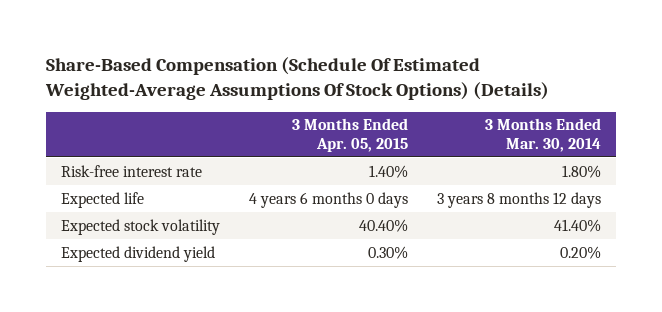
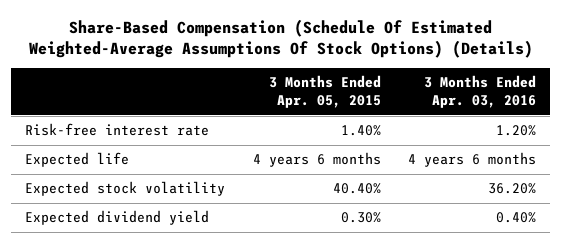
[485,118,602,152] 3 Months Ended Mar. 30, 2014 -> none
none -> [424,75,537,109] 3 Months Ended Apr. 03, 2016
[249,191,409,208] 4 years 6 months 0 days -> [252,152,381,168] 4 years 6 months

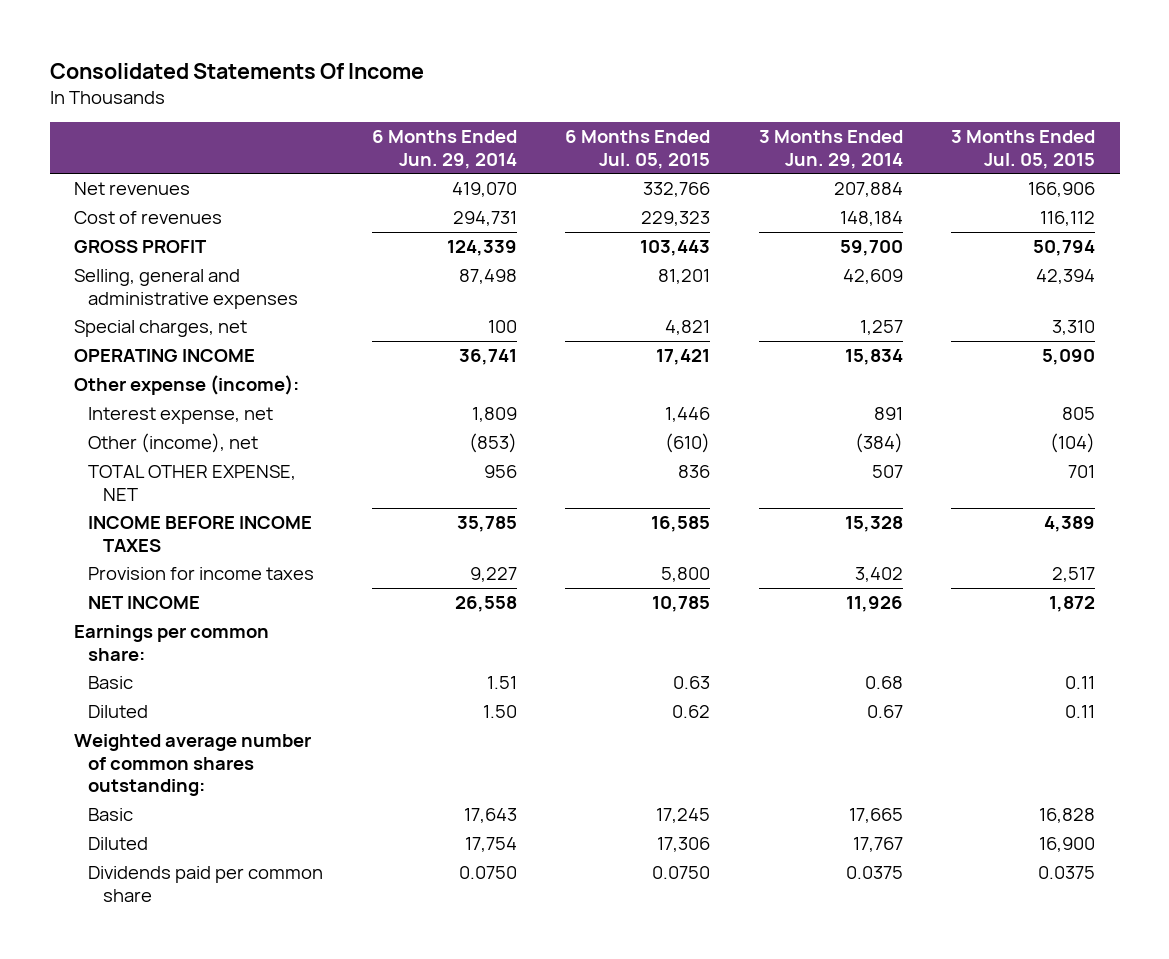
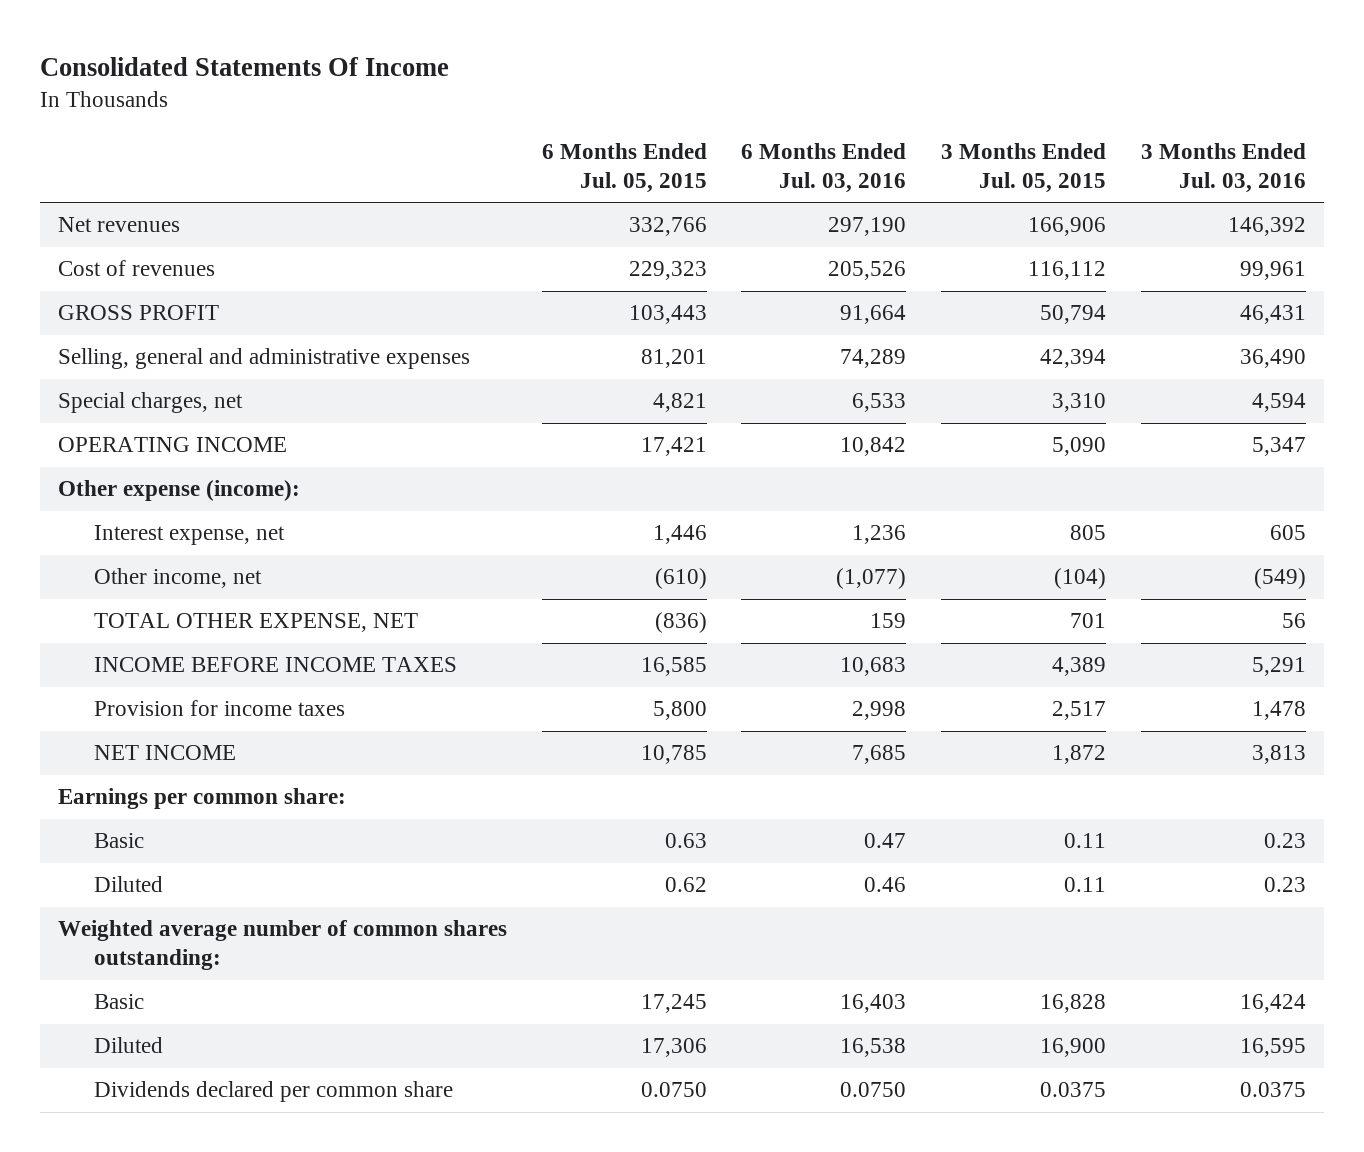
[371,130,517,169] 6 Months Ended Jun. 29, 2014 -> none
[758,130,903,169] 3 Months Ended Jun. 29, 2014 -> none
none -> [741,142,907,193] 6 Months Ended Jul. 03, 2016
none -> [1141,142,1307,193] 3 Months Ended Jul. 03, 2016
[88,433,259,454] Other (income), net -> [93,568,262,589] Other income, net
[678,465,711,479] 836 -> [654,612,707,634] (836)
[88,866,324,902] Dividends paid per common share -> [93,1081,453,1103] Dividends declared per common share

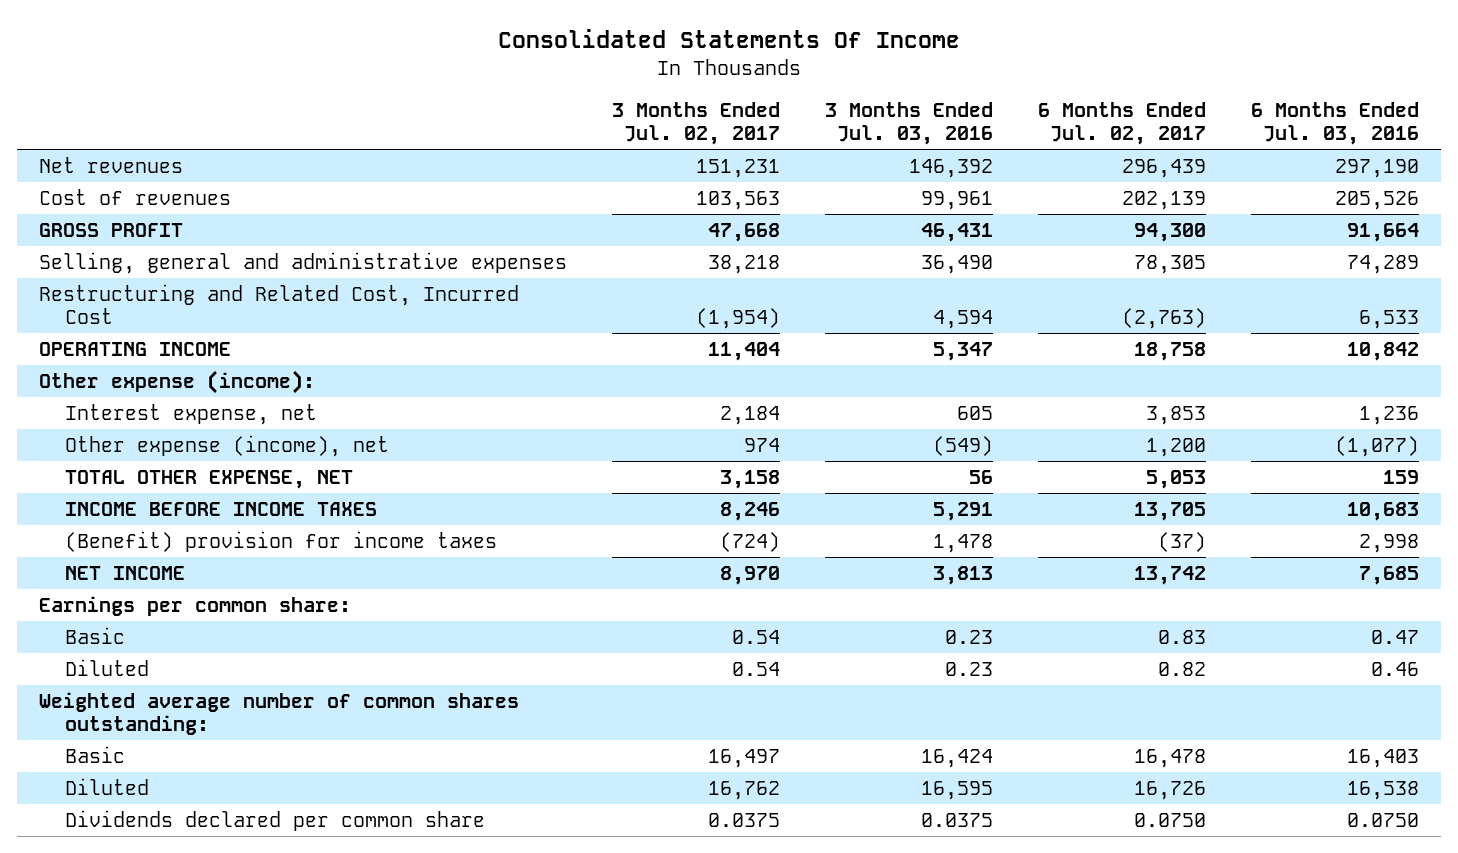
[541,142,707,193] 6 Months Ended Jul. 05, 2015 -> none
[941,142,1107,193] 3 Months Ended Jul. 05, 2015 -> none
none -> [612,102,781,146] 3 Months Ended Jul. 02, 2017
none -> [1037,102,1206,146] 6 Months Ended Jul. 02, 2017
[57,392,243,414] Special charges, net -> [39,283,520,324] Restructuring and Related Cost, Incurred Cost
[93,568,262,589] Other income, net -> [65,434,390,457] Other expense (income), net
[93,700,345,717] Provision for income taxes -> [65,530,498,552] (Benefit) provision for income taxes

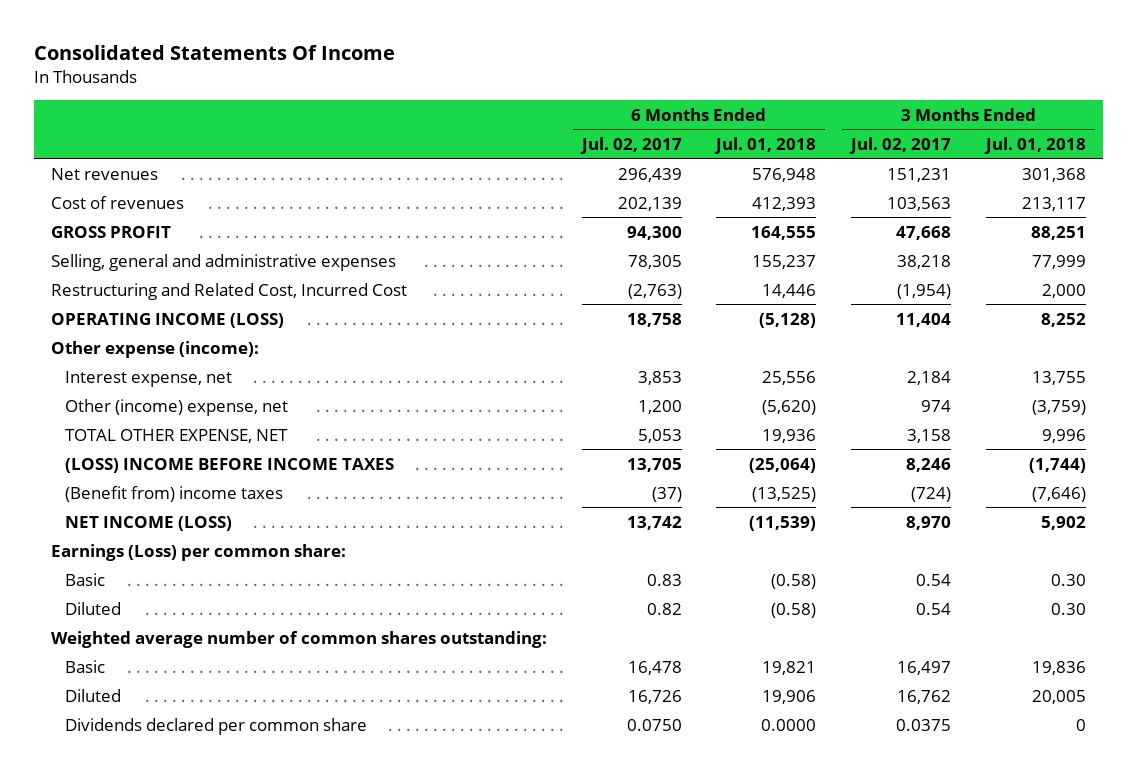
[825,102,994,146] 3 Months Ended Jul. 03, 2016 -> none
[1250,102,1419,146] 6 Months Ended Jul. 03, 2016 -> none
none -> [714,136,817,154] Jul. 01, 2018
none -> [983,136,1086,154] Jul. 01, 2018
[39,341,232,356] OPERATING INCOME -> [51,312,285,328] OPERATING INCOME (LOSS)
[65,434,390,457] Other expense (income), net -> [64,398,288,416] Other (income) expense, net
[65,501,378,516] INCOME BEFORE INCOME TAXES -> [64,457,394,473] (LOSS) INCOME BEFORE INCOME TAXES
[65,530,498,552] (Benefit) provision for income taxes -> [64,485,283,502] (Benefit from) income taxes
[65,565,186,580] NET INCOME -> [64,515,232,531] NET INCOME (LOSS)
[39,595,352,616] Earnings per common share: -> [51,543,347,561] Earnings (Loss) per common share:

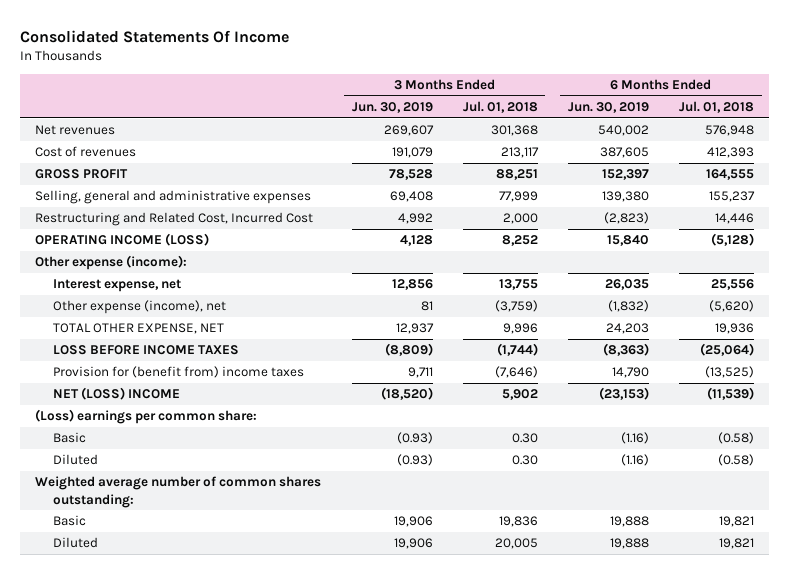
[579,136,682,154] Jul. 02, 2017 -> none
[849,136,952,154] Jul. 02, 2017 -> none
none -> [351,101,433,113] Jun. 30, 2019
none -> [567,101,649,113] Jun. 30, 2019
[64,398,288,416] Other (income) expense, net -> [52,300,226,315] Other expense (income), net
[64,457,394,473] (LOSS) INCOME BEFORE INCOME TAXES -> [52,345,239,356] LOSS BEFORE INCOME TAXES
[64,485,283,502] (Benefit from) income taxes -> [52,366,304,379] Provision for (benefit from) income taxes
[64,515,232,531] NET INCOME (LOSS) -> [52,387,180,401] NET (LOSS) INCOME
[51,543,347,561] Earnings (Loss) per common share: -> [35,409,258,425] (Loss) earnings per common share:
[64,717,367,735] Dividends declared per common share -> none
[762,689,817,704] 19,906 -> [719,538,755,550] 19,821

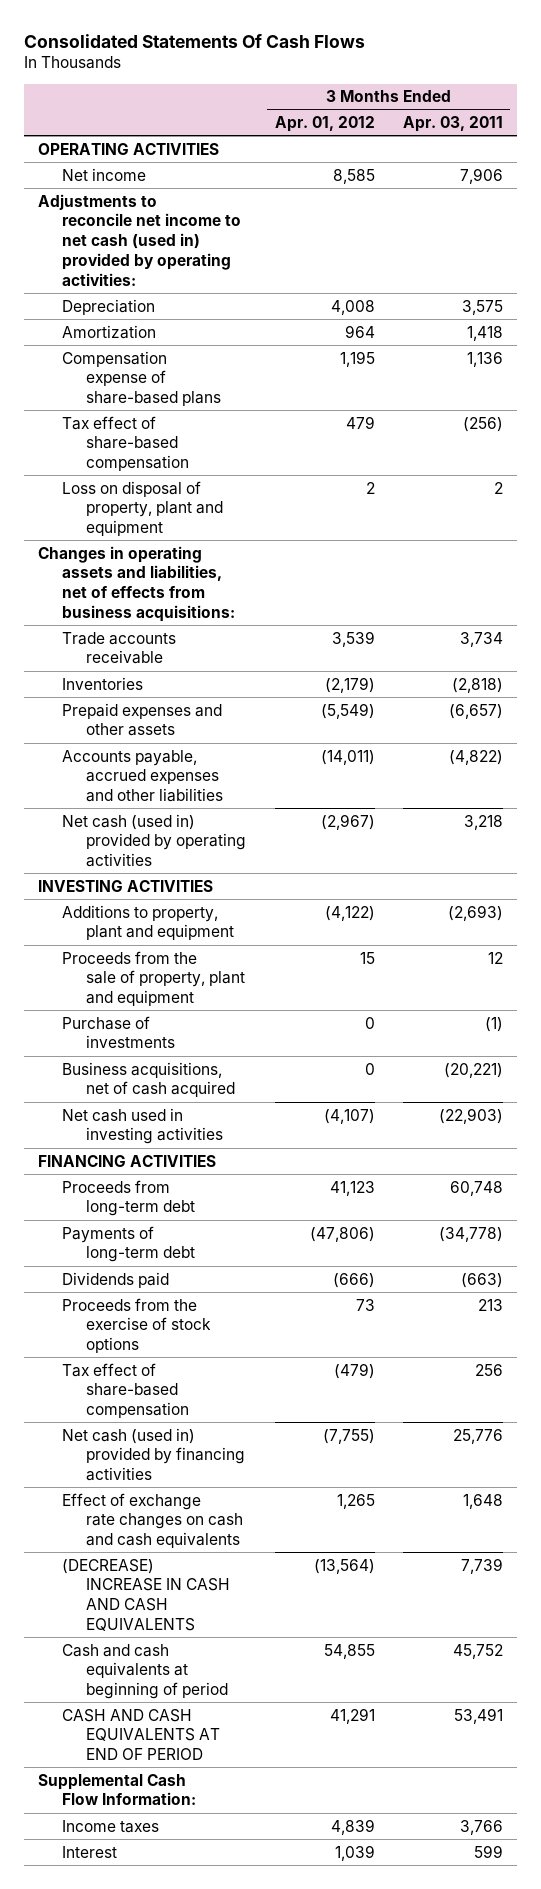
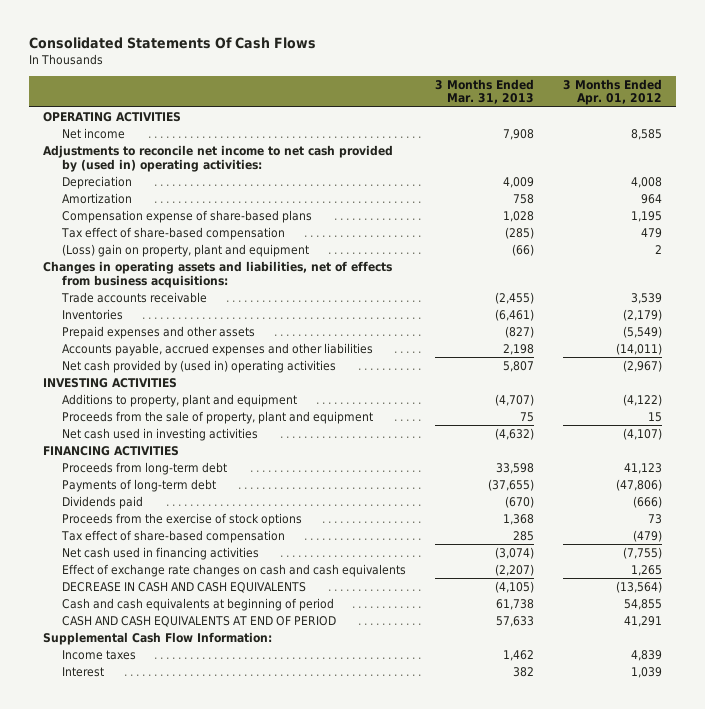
[402,116,503,133] Apr. 03, 2011 -> none
none -> [434,78,534,105] 3 Months Ended Mar. 31, 2013
[37,193,242,286] Adjustments to reconcile net income to net cash (used in) provided by operating activities: -> [43,144,394,172] Adjustments to reconcile net income to net cash provided by (used in) operating activities:
[62,480,224,537] Loss on disposal of property, plant and equipment -> [62,243,310,257] (Loss) gain on property, plant and equipment
[62,813,247,868] Net cash (used in) provided by operating activities -> [62,359,337,373] Net cash provided by (used in) operating activities
[62,1015,176,1049] Purchase of investments -> none
[62,1061,236,1098] Business acquisitions, net of cash acquired -> none
[62,1427,246,1482] Net cash (used in) provided by financing activities -> [62,546,260,560] Net cash used in financing activities
[62,1558,231,1631] (DECREASE) INCREASE IN CASH AND CASH EQUIVALENTS -> [62,581,307,593] DECREASE IN CASH AND CASH EQUIVALENTS

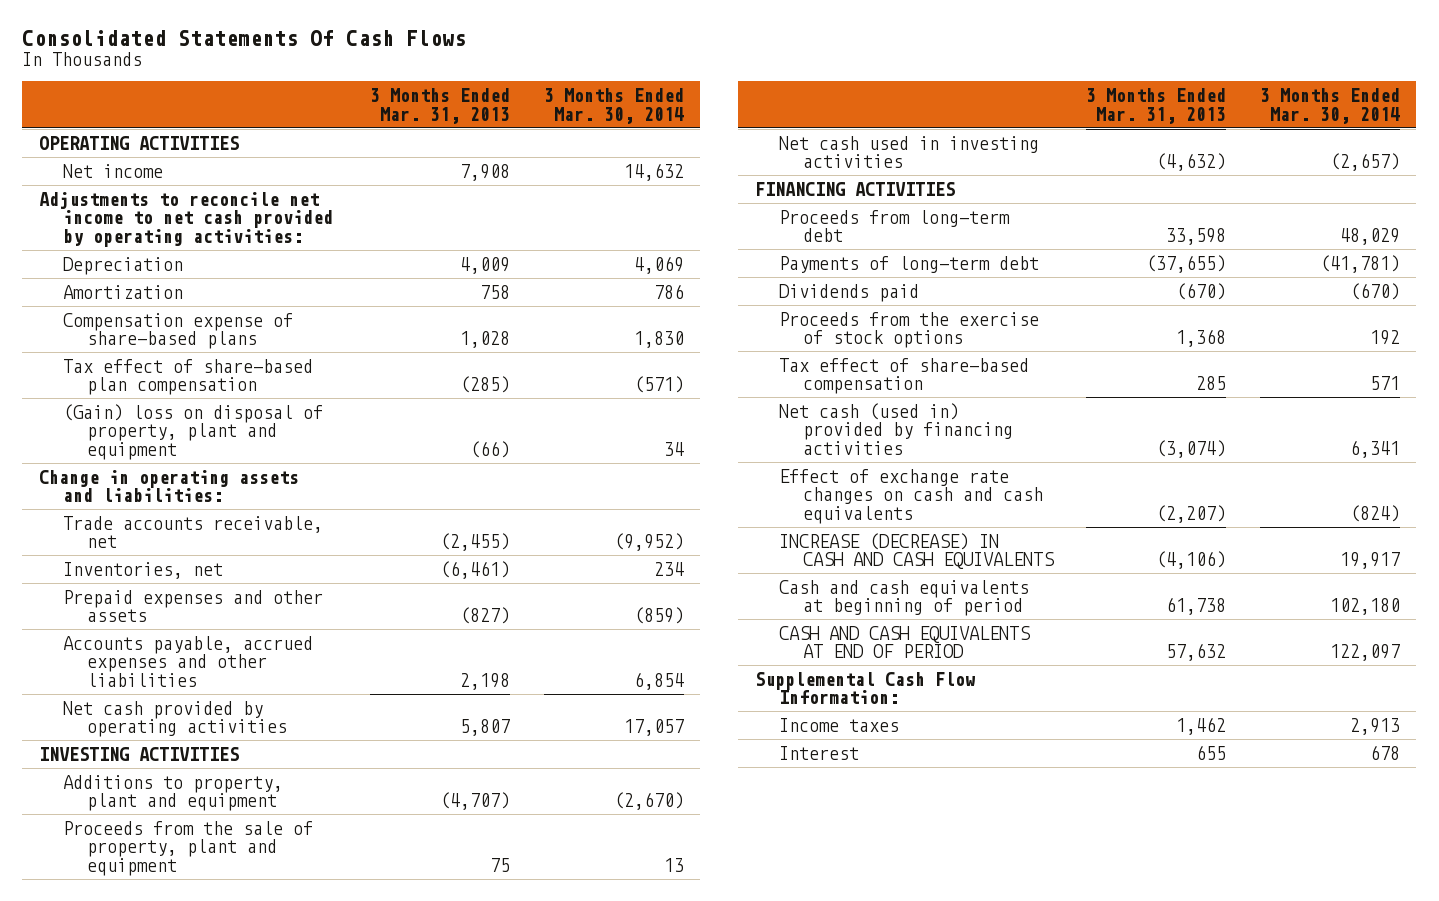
[562,78,662,106] 3 Months Ended Apr. 01, 2012 -> none
none -> [543,88,684,124] 3 Months Ended Mar. 30, 2014
[43,144,394,172] Adjustments to reconcile net income to net cash provided by (used in) operating activities: -> [39,191,334,247] Adjustments to reconcile net income to net cash provided by operating activities:
[61,226,286,240] Tax effect of share-based compensation -> [63,358,314,396] Tax effect of share-based plan compensation
[62,243,310,257] (Loss) gain on property, plant and equipment -> [63,403,324,460] (Gain) loss on disposal of property, plant and equipment
[43,260,393,288] Changes in operating assets and liabilities, net of effects from business acquisitions: -> [39,469,300,503] Change in operating assets and liabilities:
[61,291,208,303] Trade accounts receivable -> [63,515,324,549] Trade accounts receivable, net
[62,308,124,320] Inventories -> [63,561,224,579] Inventories, net
[62,359,337,373] Net cash provided by (used in) operating activities -> [63,700,288,738] Net cash provided by operating activities
[62,546,260,560] Net cash used in financing activities -> [778,402,1013,455] Net cash (used in) provided by financing activities
[62,581,307,593] DECREASE IN CASH AND CASH EQUIVALENTS -> [778,532,1055,570] INCREASE (DECREASE) IN CASH AND CASH EQUIVALENTS
[494,580,534,593] (4,105) -> [1156,551,1227,570] (4,106)
[495,615,534,627] 57,633 -> [1166,643,1227,662] 57,632
[512,666,534,677] 382 -> [1196,744,1227,760] 655

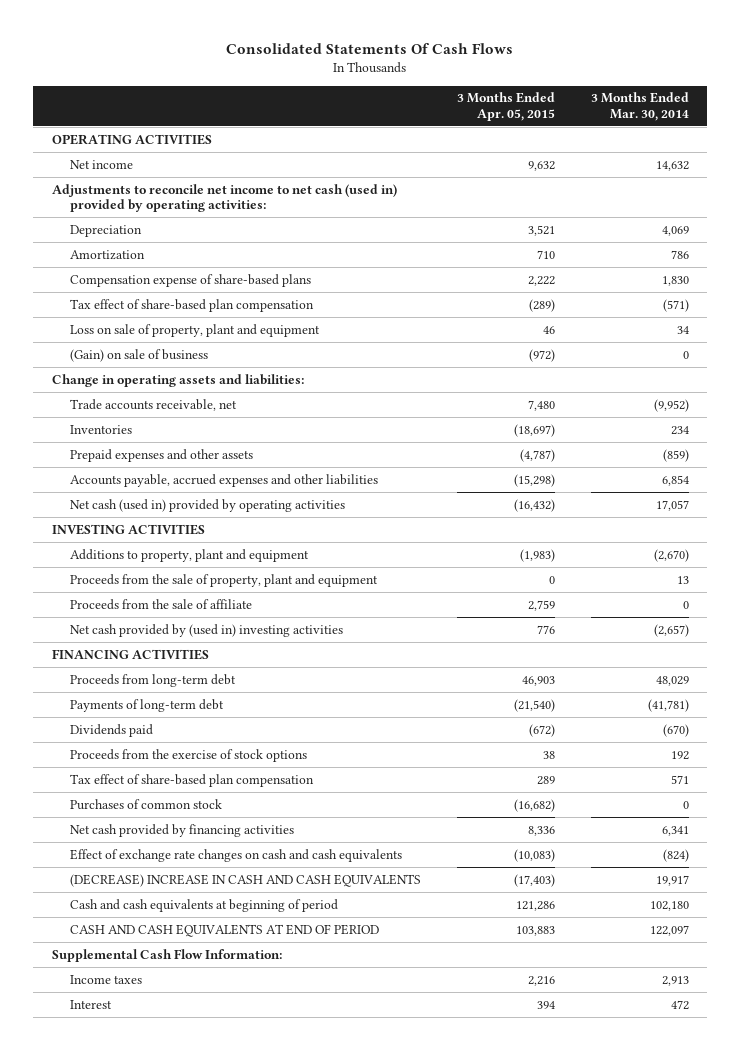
[370,88,511,124] 3 Months Ended Mar. 31, 2013 -> none
none -> [456,92,555,121] 3 Months Ended Apr. 05, 2015
[39,191,334,247] Adjustments to reconcile net income to net cash provided by operating activities: -> [51,183,397,213] Adjustments to reconcile net income to net cash (used in) provided by operating activities:
[63,403,324,460] (Gain) loss on disposal of property, plant and equipment -> [69,323,320,337] Loss on sale of property, plant and equipment
none -> [69,348,208,362] (Gain) on sale of business
[63,561,224,579] Inventories, net -> [69,424,132,434] Inventories
[63,700,288,738] Net cash provided by operating activities -> [69,498,345,512] Net cash (used in) provided by operating activities
none -> [69,598,252,610] Proceeds from the sale of affiliate
[778,135,1039,169] Net cash used in investing activities -> [69,623,343,637] Net cash provided by (used in) investing activities
[778,357,1029,395] Tax effect of share-based compensation -> [69,773,314,787] Tax effect of share-based plan compensation
none -> [69,798,222,810] Purchases of common stock
[778,402,1013,455] Net cash (used in) provided by financing activities -> [69,823,294,837] Net cash provided by financing activities
[778,532,1055,570] INCREASE (DECREASE) IN CASH AND CASH EQUIVALENTS -> [69,873,421,887] (DECREASE) INCREASE IN CASH AND CASH EQUIVALENTS
[1369,744,1400,760] 678 -> [671,999,690,1010] 472

